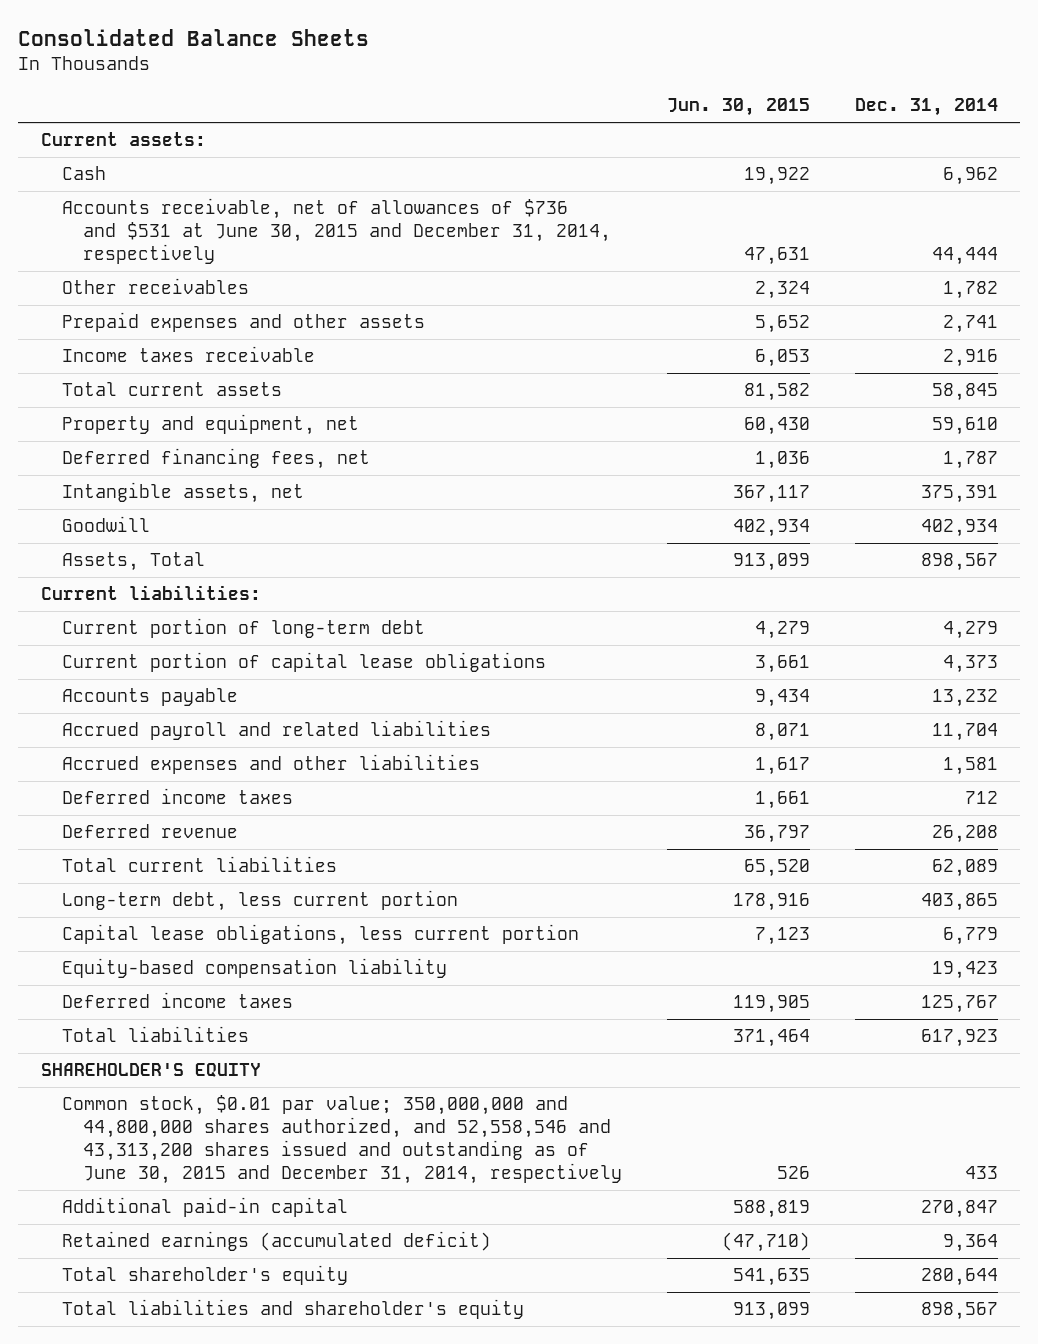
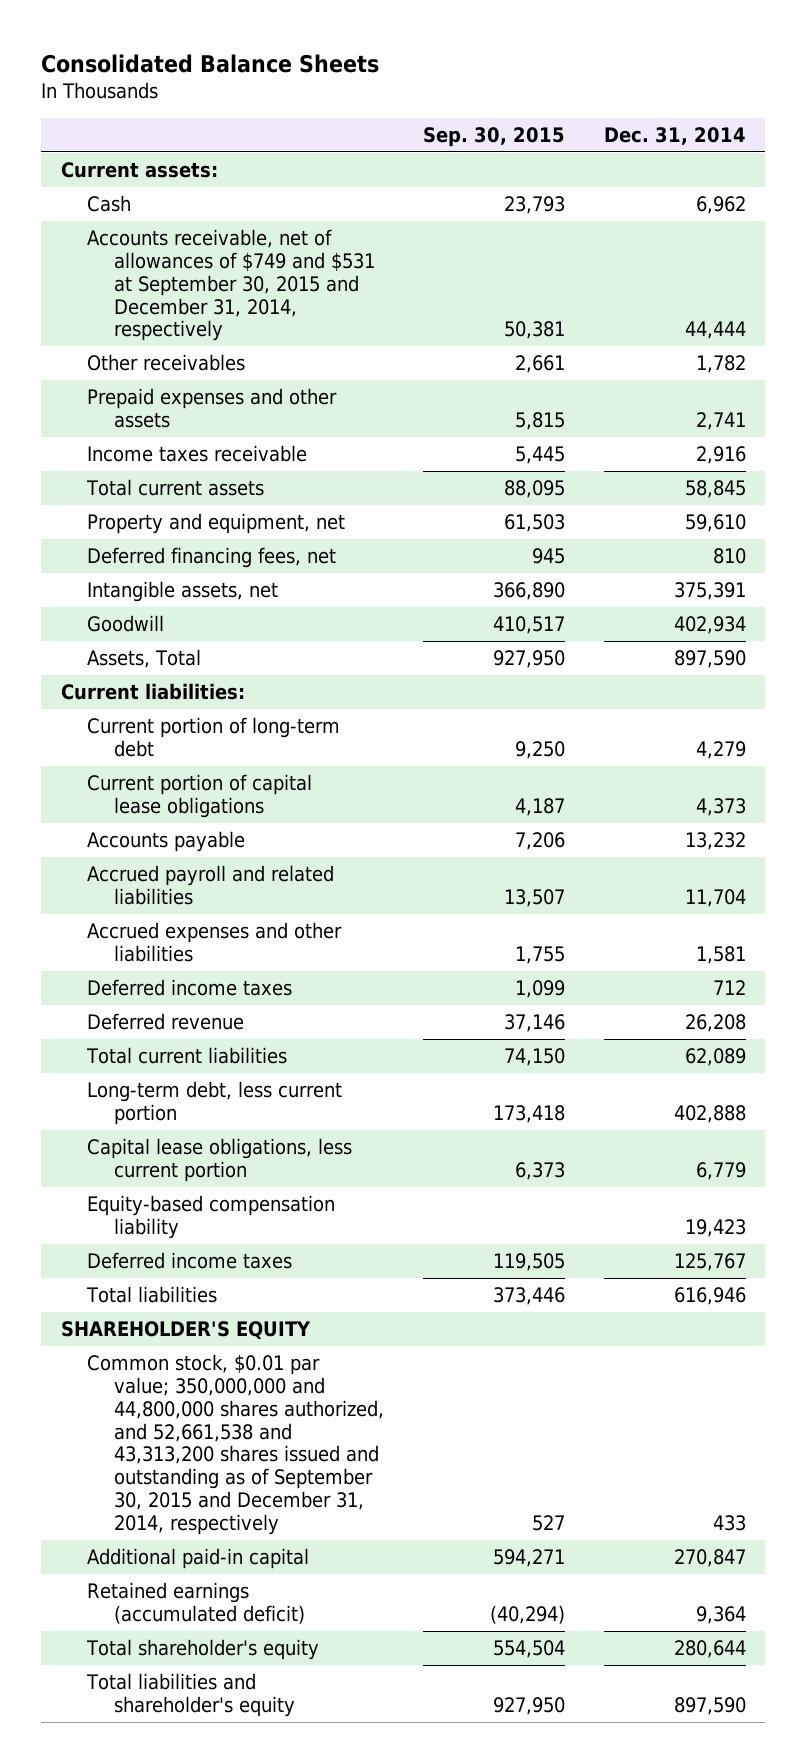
[666,98,810,117] Jun. 30, 2015 -> none
none -> [422,126,565,147] Sep. 30, 2015
[61,198,611,265] Accounts receivable, net of allowances of $736 and $531 at June 30, 2015 and December 31, 2014, respectively -> [87,229,375,342] Accounts receivable, net of allowances of $749 and $531 at September 30, 2015 and December 31, 2014, respectively
[942,451,998,470] 1,787 -> [712,548,746,565] 810
[920,553,998,572] 898,567 -> [673,650,746,669] 897,590
[920,893,998,912] 403,865 -> [673,1105,746,1124] 402,888
[920,1029,998,1048] 617,923 -> [673,1287,746,1306] 616,946
[61,1095,622,1185] Common stock, $0.01 par value; 350,000,000 and 44,800,000 shares authorized, and 52,558,546 and 43,313,200 shares issued and outstanding as of June 30, 2015 and December 31, 2014, respectively -> [87,1354,384,1535] Common stock, $0.01 par value; 350,000,000 and 44,800,000 shares authorized, and 52,661,538 and 43,313,200 shares issued and outstanding as of September 30, 2015 and December 31, 2014, respectively
[920,1302,998,1321] 898,567 -> [673,1697,746,1716] 897,590

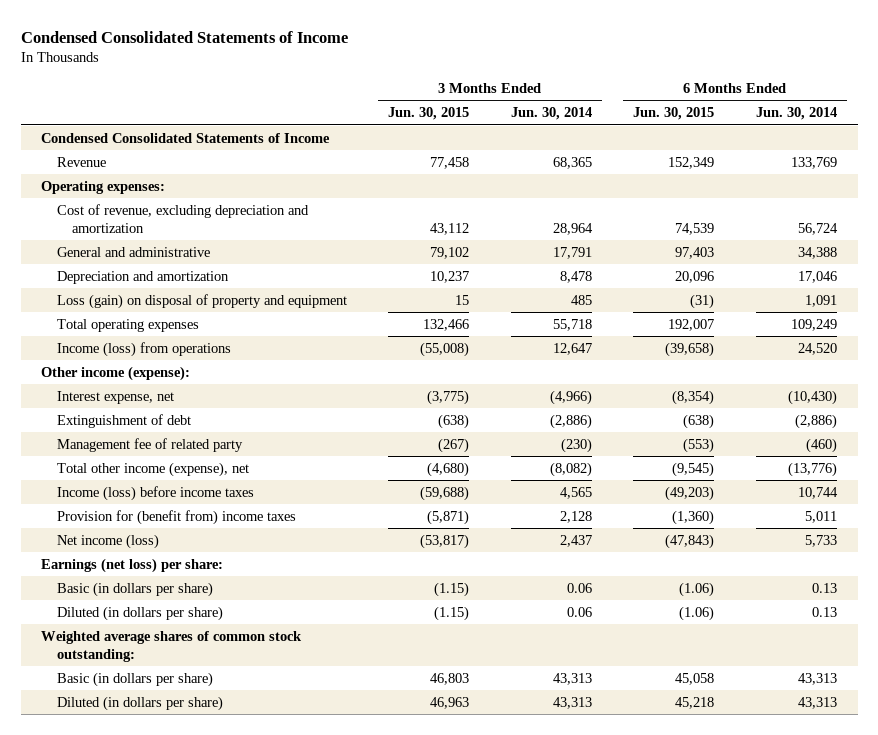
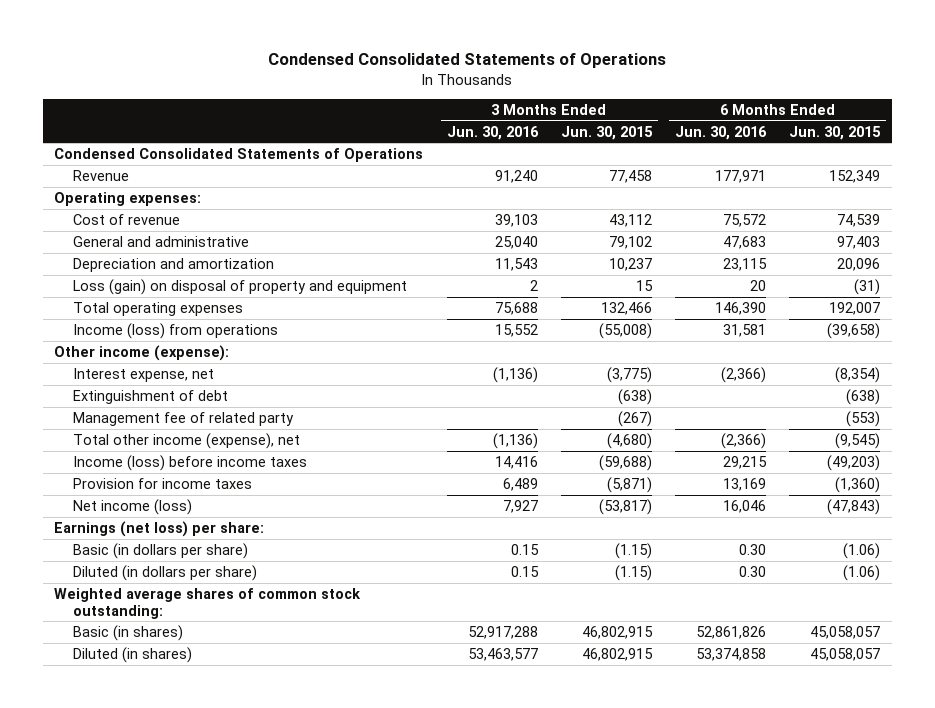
[20,31,348,44] Condensed Consolidated Statements of Income -> [268,53,667,69] Condensed Consolidated Statements of Operations
[510,107,592,121] Jun. 30, 2014 -> none
[755,107,837,121] Jun. 30, 2014 -> none
none -> [446,125,539,140] Jun. 30, 2016
none -> [675,125,768,140] Jun. 30, 2016
[41,132,331,143] Condensed Consolidated Statements of Income -> [54,147,424,162] Condensed Consolidated Statements of Operations
[56,203,309,233] Cost of revenue, excluding depreciation and amortization -> [72,213,180,225] Cost of revenue
[56,509,296,525] Provision for (benefit from) income taxes -> [72,477,252,489] Provision for income taxes
[56,671,213,687] Basic (in dollars per share) -> [72,624,183,641] Basic (in shares)
[430,672,470,685] 46,803 -> [581,625,653,639] 46,802,915
[675,672,715,685] 45,058 -> [810,625,881,639] 45,058,057
[56,695,223,711] Diluted (in dollars per share) -> [72,646,192,663] Diluted (in shares)
[430,696,470,709] 46,963 -> [581,647,653,661] 46,802,915
[675,696,715,709] 45,218 -> [810,647,881,661] 45,058,057

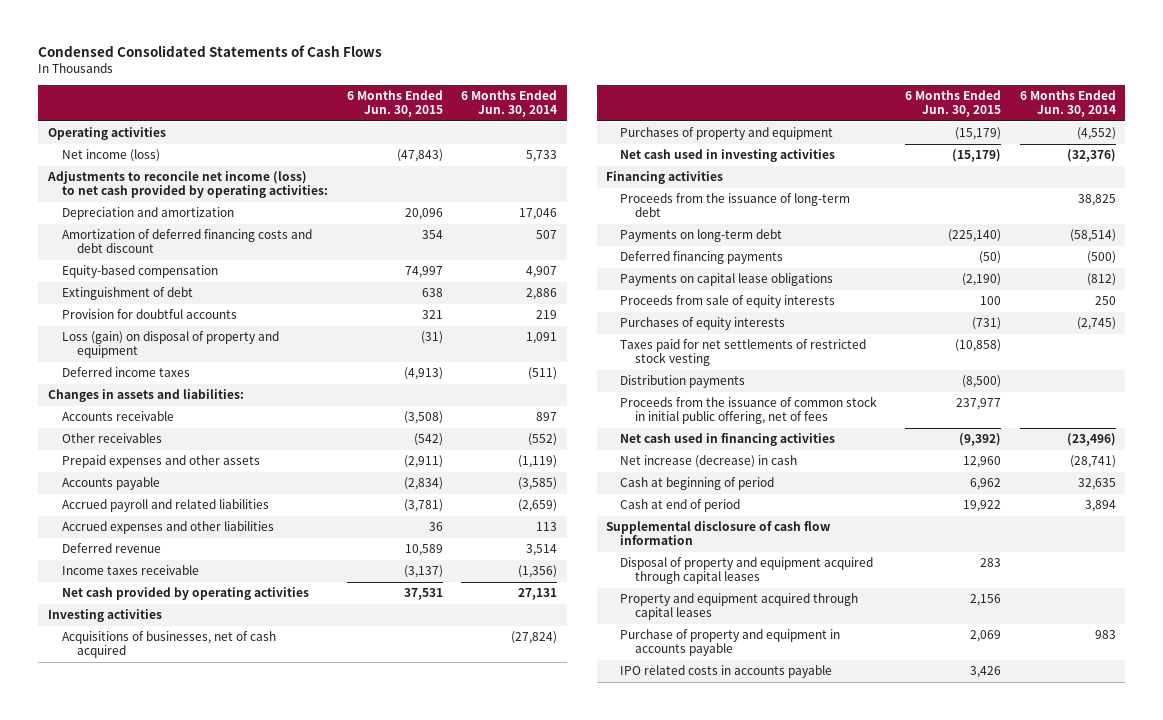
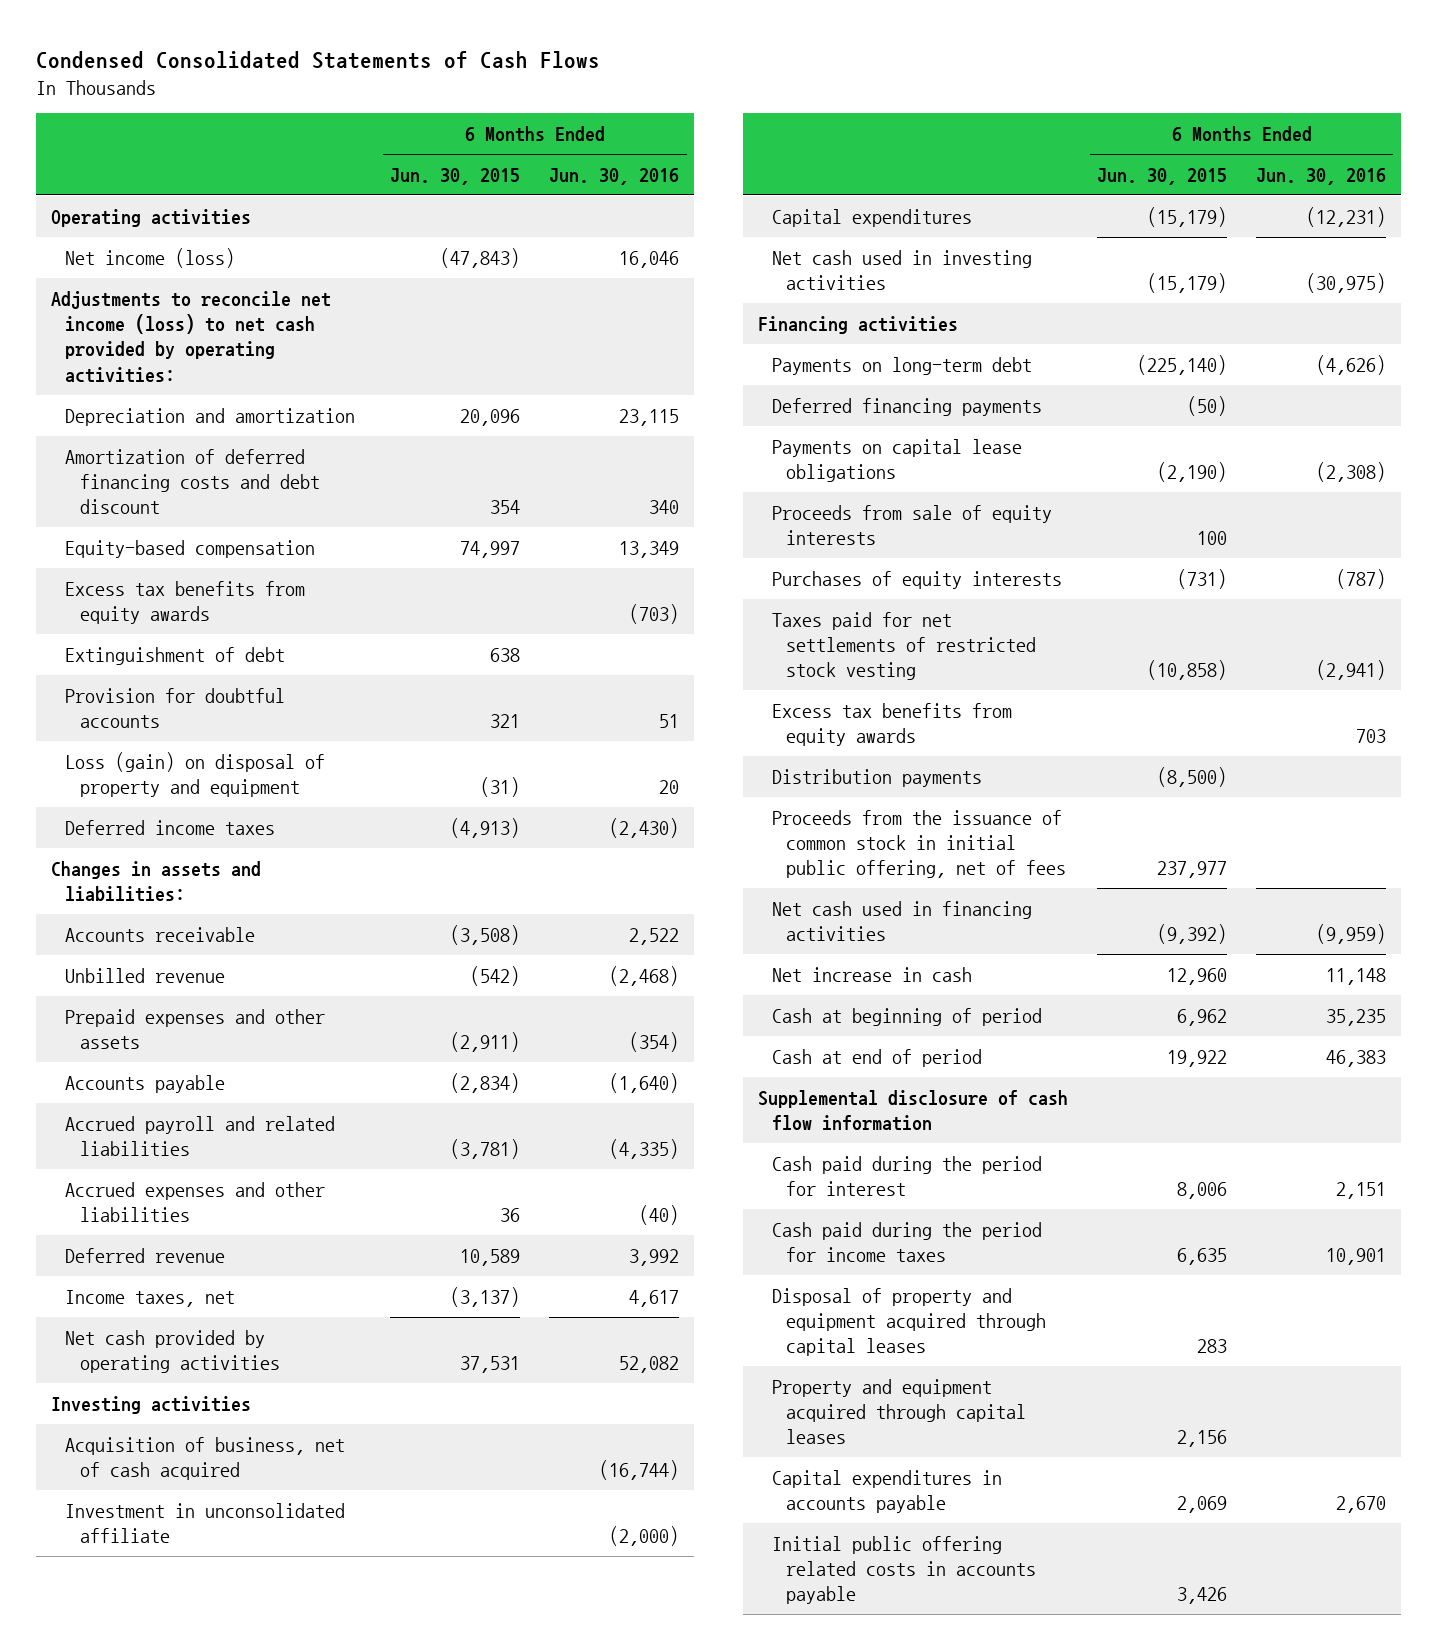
[461,90,558,118] 6 Months Ended Jun. 30, 2014 -> none
none -> [549,167,680,185] Jun. 30, 2016
none -> [65,580,306,624] Excess tax benefits from equity awards
[62,433,163,444] Other receivables -> [65,967,226,983] Unbilled revenue
[62,565,200,576] Income taxes receivable -> [65,1289,236,1307] Income taxes, net
[62,631,277,659] Acquisitions of businesses, net of cash acquired -> [65,1436,346,1480] Acquisition of business, net of cash acquired
none -> [65,1502,346,1543] Investment in unconsolidated affiliate
[620,127,834,141] Purchases of property and equipment -> [772,208,973,227] Capital expenditures
[620,193,851,218] Proceeds from the issuance of long-term debt -> none
none -> [772,702,1013,746] Excess tax benefits from equity awards
[620,455,798,469] Net increase (decrease) in cash -> [772,966,973,982] Net increase in cash
none -> [772,1155,1043,1196] Cash paid during the period for interest
none -> [772,1221,1043,1262] Cash paid during the period for income taxes
[620,629,841,657] Purchase of property and equipment in accounts payable -> [772,1469,1003,1513] Capital expenditures in accounts payable
[620,665,833,679] IPO related costs in accounts payable -> [772,1535,1037,1605] Initial public offering related costs in accounts payable

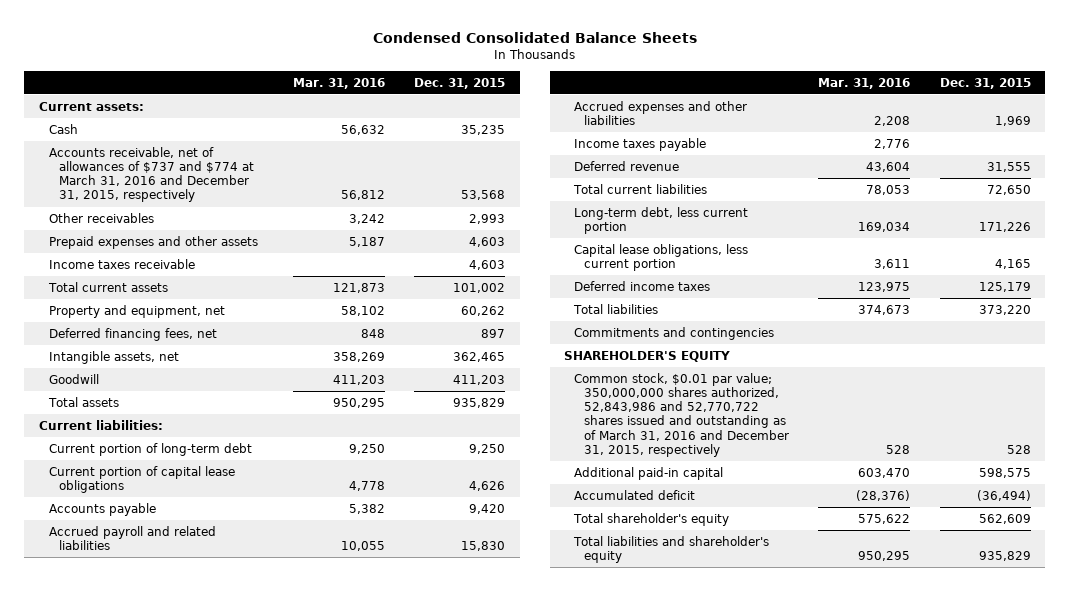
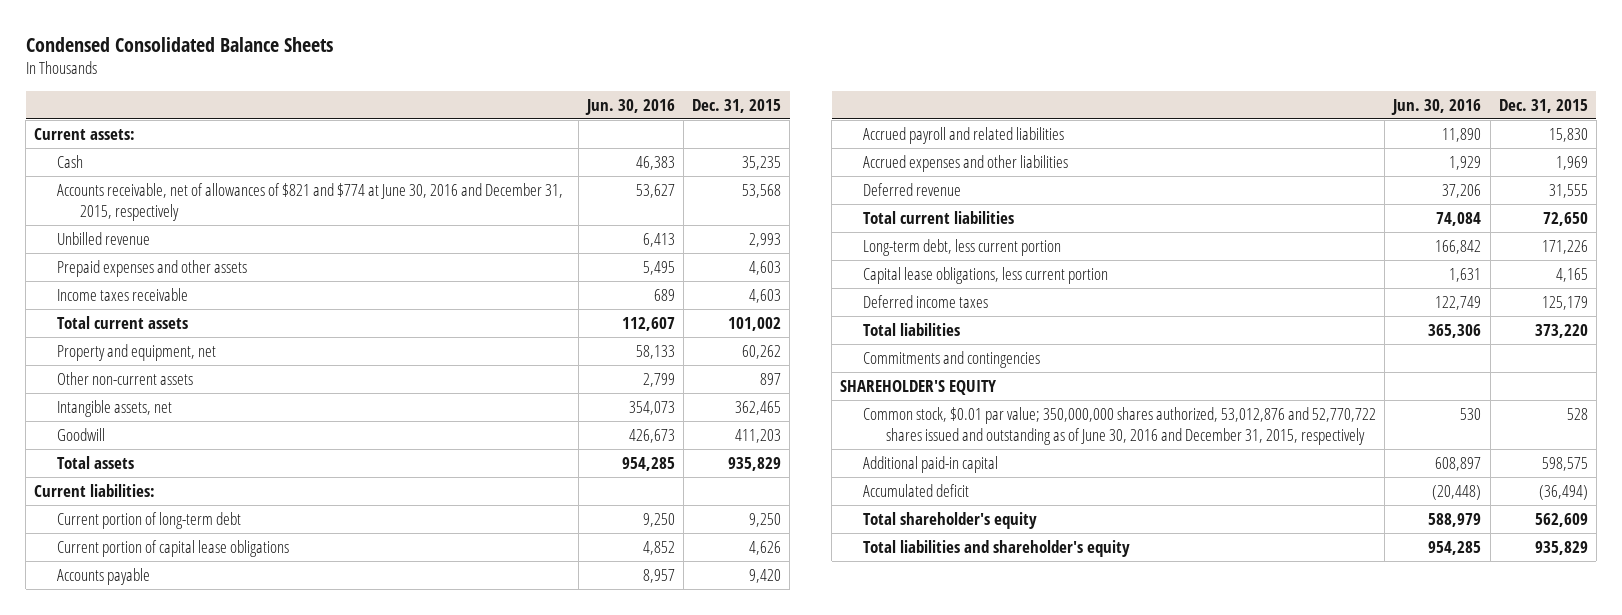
[293,77,386,89] Mar. 31, 2016 -> none
none -> [585,98,676,115] Jun. 30, 2016
[48,146,254,203] Accounts receivable, net of allowances of $737 and $774 at March 31, 2016 and December 31, 2015, respectively -> [57,182,564,221] Accounts receivable, net of allowances of $821 and $774 at June 30, 2016 and December 31, 2015, respectively
[48,212,154,223] Other receivables -> [57,231,151,245] Unbilled revenue
[48,327,217,341] Deferred financing fees, net -> [57,371,194,385] Other non-current assets
[574,137,707,151] Income taxes payable -> none
[574,372,790,457] Common stock, $0.01 par value; 350,000,000 shares authorized, 52,843,986 and 52,770,722 shares issued and outstanding as of March 31, 2016 and December 31, 2015, respectively -> [863,406,1377,445] Common stock, $0.01 par value; 350,000,000 shares authorized, 53,012,876 and 52,770,722 shares issued and outstanding as of June 30, 2016 and December 31, 2015, respectively

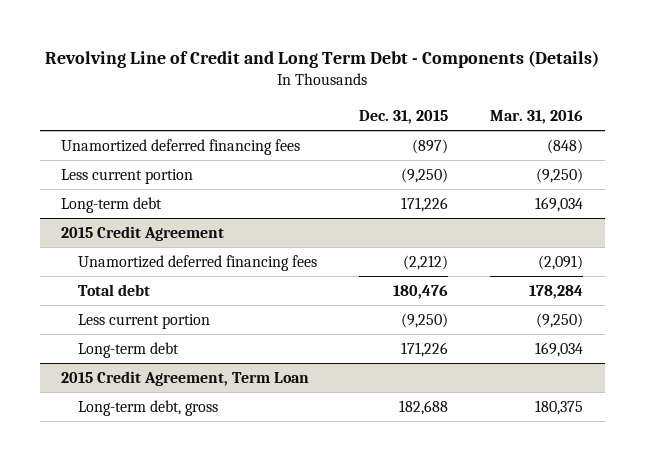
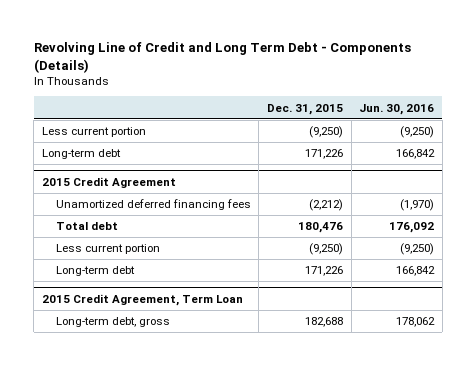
[490,109,584,124] Mar. 31, 2016 -> none
none -> [359,103,435,115] Jun. 30, 2016
[61,138,301,155] Unamortized deferred financing fees -> none

